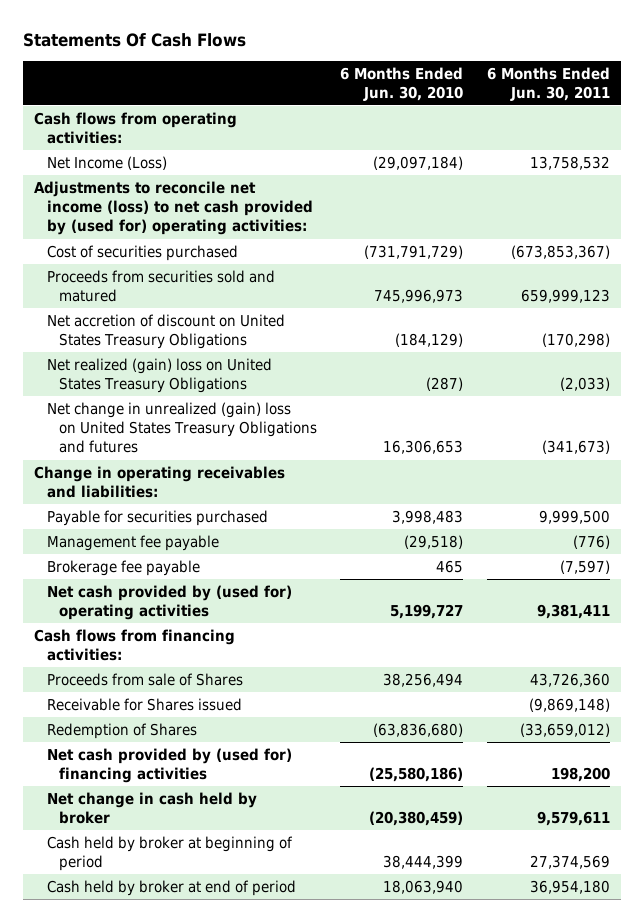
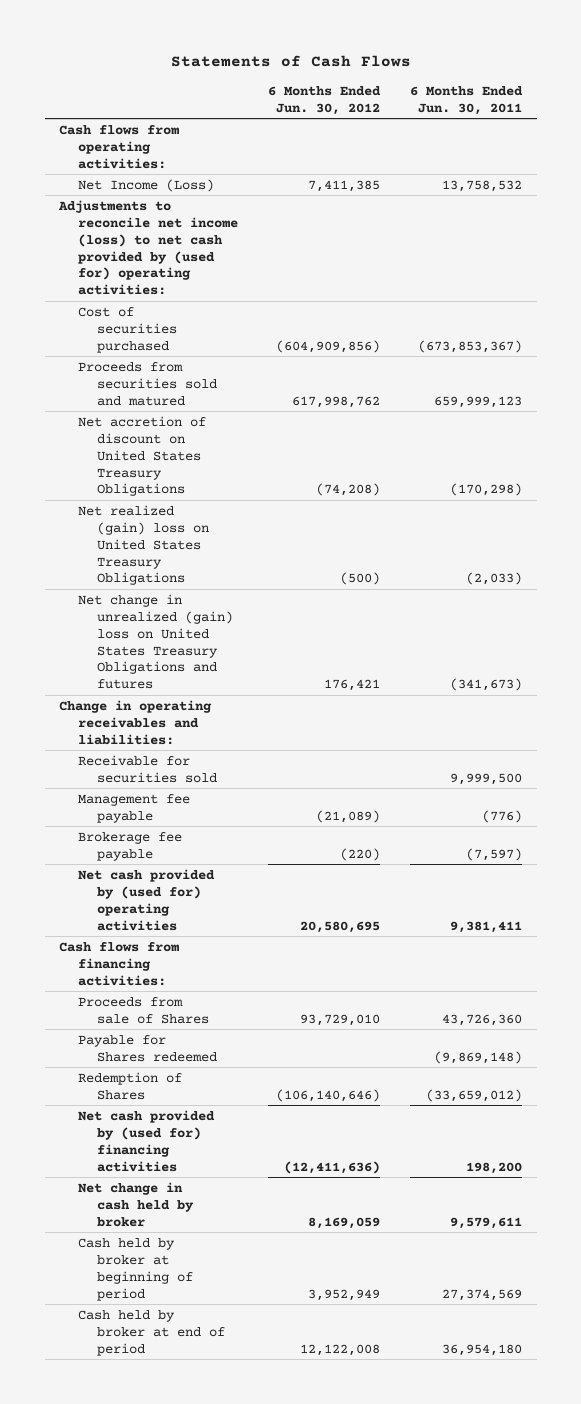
[22,32,246,47] Statements Of Cash Flows -> [170,55,411,68] Statements of Cash Flows
[340,66,464,101] 6 Months Ended Jun. 30, 2010 -> none
none -> [267,85,381,115] 6 Months Ended Jun. 30, 2012
[46,510,268,527] Payable for securities purchased -> [78,754,218,783] Receivable for securities sold
[46,698,242,712] Receivable for Shares issued -> [78,1034,218,1062] Payable for Shares redeemed

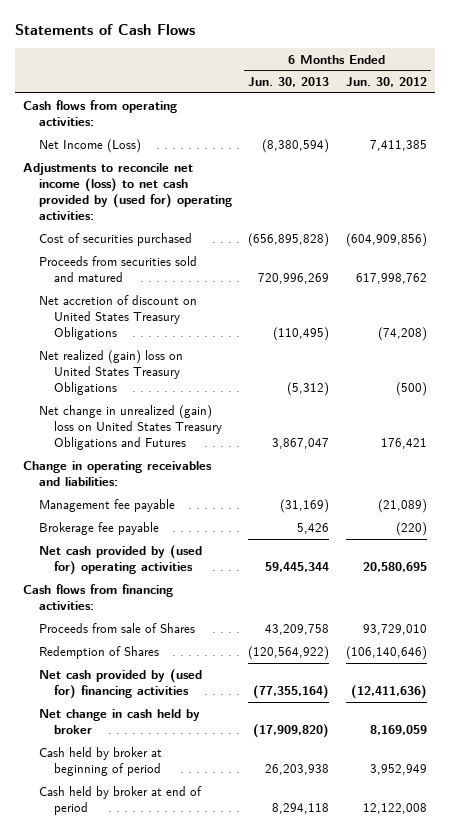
[409,85,523,115] 6 Months Ended Jun. 30, 2011 -> none
none -> [248,77,330,88] Jun. 30, 2013
[78,593,234,690] Net change in unrealized (gain) loss on United States Treasury Obligations and futures -> [38,404,222,450] Net change in unrealized (gain) loss on United States Treasury Obligations and Futures
[78,754,218,783] Receivable for securities sold -> none
[78,1034,218,1062] Payable for Shares redeemed -> none

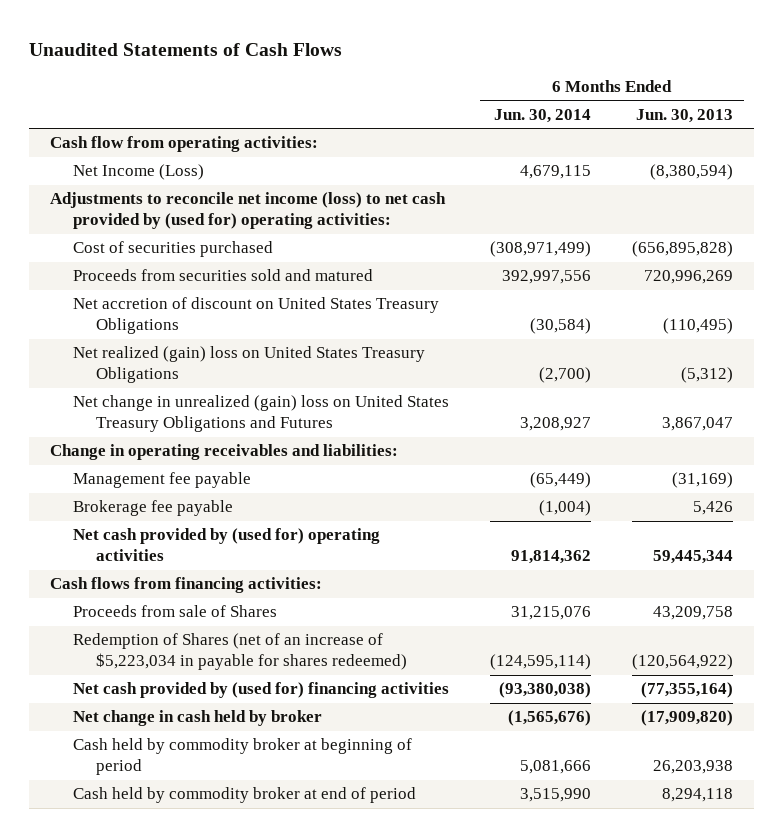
[15,24,196,36] Statements of Cash Flows -> [29,42,343,56] Unaudited Statements of Cash Flows
[345,77,427,88] Jun. 30, 2012 -> none
none -> [494,109,592,124] Jun. 30, 2014
[23,99,178,126] Cash flows from operating activities: -> [49,136,318,153] Cash flow from operating activities:
[38,645,159,659] Redemption of Shares -> [73,633,408,671] Redemption of Shares (net of an increase of $5,223,034 in payable for shares redeemed)
[38,746,162,776] Cash held by broker at beginning of period -> [73,738,413,776] Cash held by commodity broker at beginning of period
[38,785,202,815] Cash held by broker at end of period -> [73,787,417,804] Cash held by commodity broker at end of period

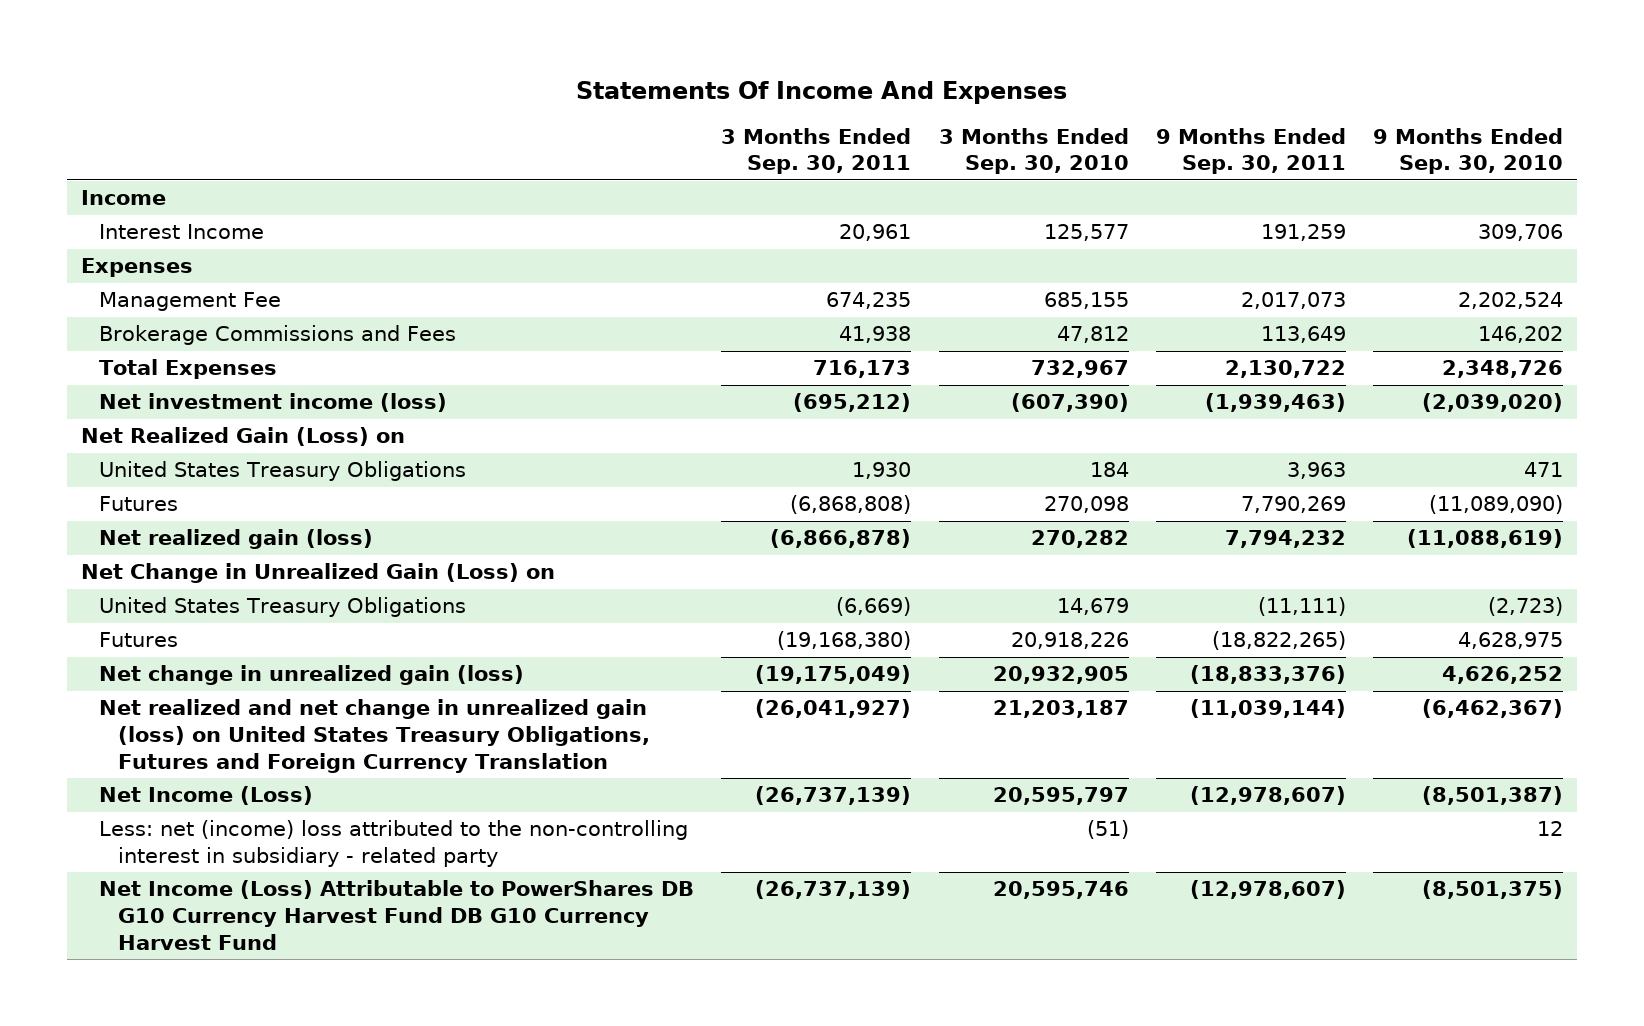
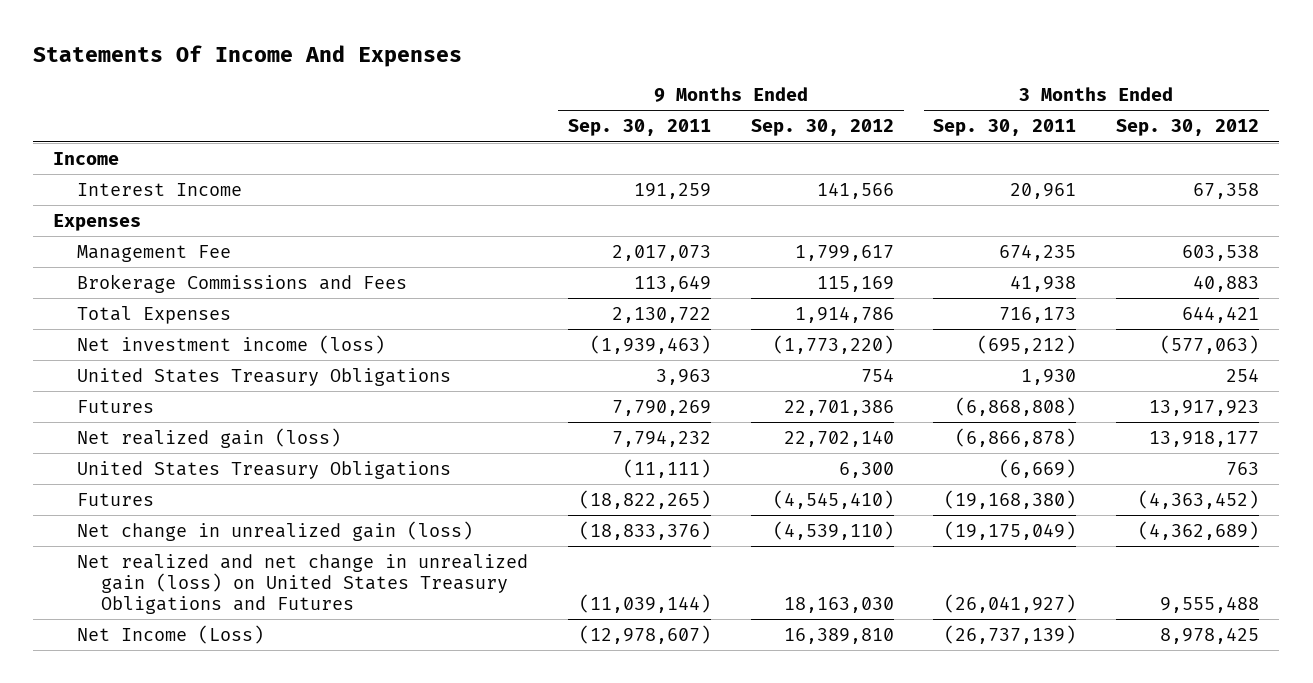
[938,127,1129,175] 3 Months Ended Sep. 30, 2010 -> none
[1373,127,1564,175] 9 Months Ended Sep. 30, 2010 -> none
none -> [750,119,894,137] Sep. 30, 2012
none -> [1116,119,1260,137] Sep. 30, 2012
[80,427,405,447] Net Realized Gain (Loss) on -> none
[80,563,555,584] Net Change in Unrealized Gain (Loss) on -> none
[99,699,650,773] Net realized and net change in unrealized gain (loss) on United States Treasury Obligations, Futures and Foreign Currency Translation -> [77,553,529,614] Net realized and net change in unrealized gain (loss) on United States Treasury Obligations and Futures
[99,820,689,867] Less: net (income) loss attributed to the non-controlling interest in subsidiary - related party -> none
[99,880,695,950] Net Income (Loss) Attributable to PowerShares DB G10 Currency Harvest Fund DB G10 Currency Harvest Fund -> none

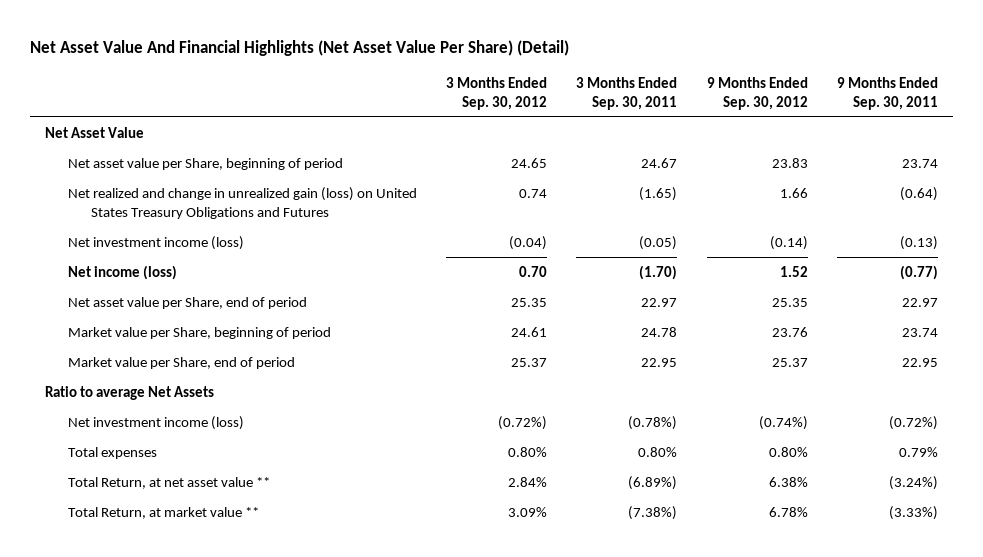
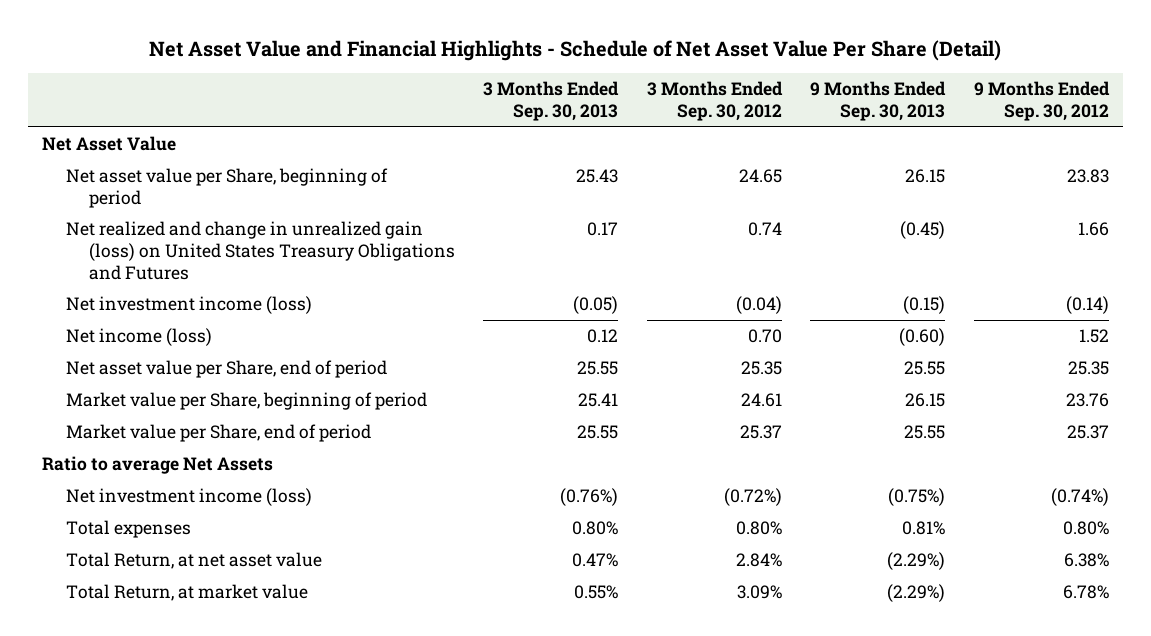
[29,39,569,56] Net Asset Value And Financial Highlights (Net Asset Value Per Share) (Detail) -> [149,39,1002,61] Net Asset Value and Financial Highlights - Schedule of Net Asset Value Per Share (Detail)
[576,76,678,110] 3 Months Ended Sep. 30, 2011 -> none
[837,76,939,110] 9 Months Ended Sep. 30, 2011 -> none
none -> [483,81,620,122] 3 Months Ended Sep. 30, 2013
none -> [810,81,947,122] 9 Months Ended Sep. 30, 2013
[67,477,270,490] Total Return, at net asset value ** -> [65,552,322,570] Total Return, at net asset value
[67,507,259,520] Total Return, at market value ** -> [65,584,308,602] Total Return, at market value

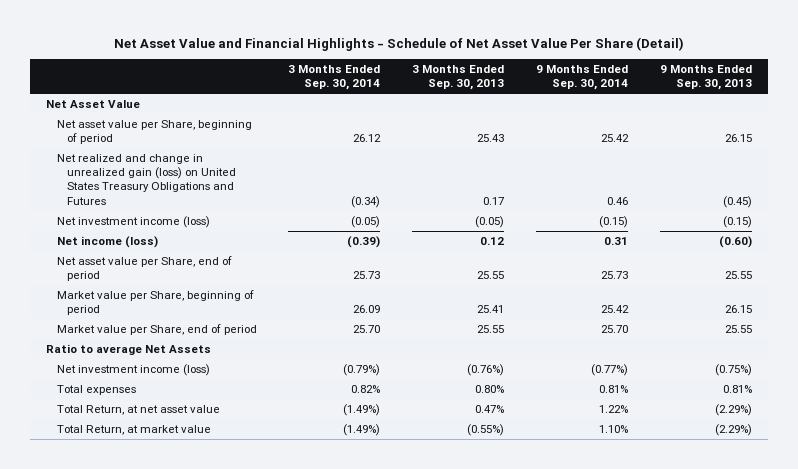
[646,81,783,122] 3 Months Ended Sep. 30, 2012 -> none
[973,81,1110,122] 9 Months Ended Sep. 30, 2012 -> none
none -> [288,65,381,91] 3 Months Ended Sep. 30, 2014
none -> [536,65,629,91] 9 Months Ended Sep. 30, 2014
[574,585,619,600] 0.55% -> [467,424,505,437] (0.55%)

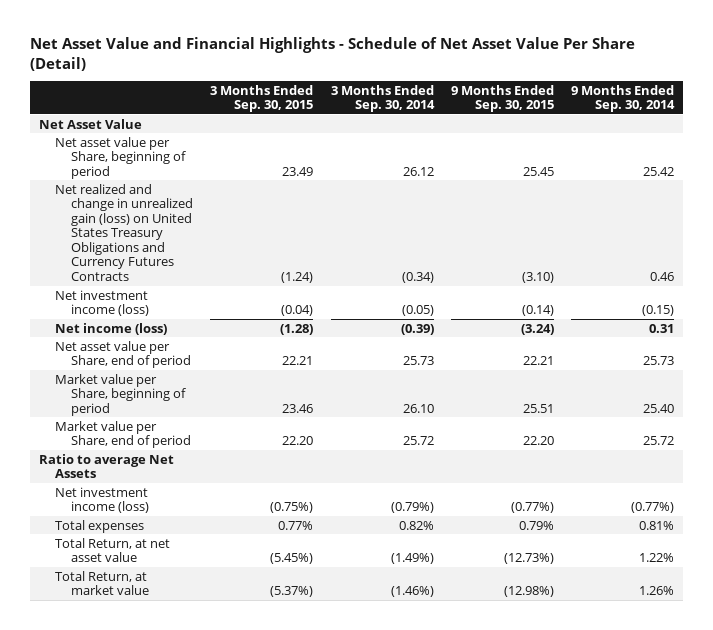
[412,65,505,91] 3 Months Ended Sep. 30, 2013 -> none
[660,65,753,91] 9 Months Ended Sep. 30, 2013 -> none
none -> [210,84,314,113] 3 Months Ended Sep. 30, 2015
none -> [450,84,554,113] 9 Months Ended Sep. 30, 2015
[56,154,236,205] Net realized and change in unrealized gain (loss) on United States Treasury Obligations and Futures -> [54,183,194,281] Net realized and change in unrealized gain (loss) on United States Treasury Obligations and Currency Futures Contracts
[353,305,381,314] 26.09 -> [402,403,434,413] 26.10
[601,305,630,314] 25.42 -> [643,403,675,413] 25.40
[353,325,381,334] 25.70 -> [402,436,434,446] 25.72
[601,325,629,334] 25.70 -> [643,436,675,446] 25.72
[343,424,381,437] (1.49%) -> [390,586,434,598] (1.46%)
[599,425,629,434] 1.10% -> [639,586,675,596] 1.26%

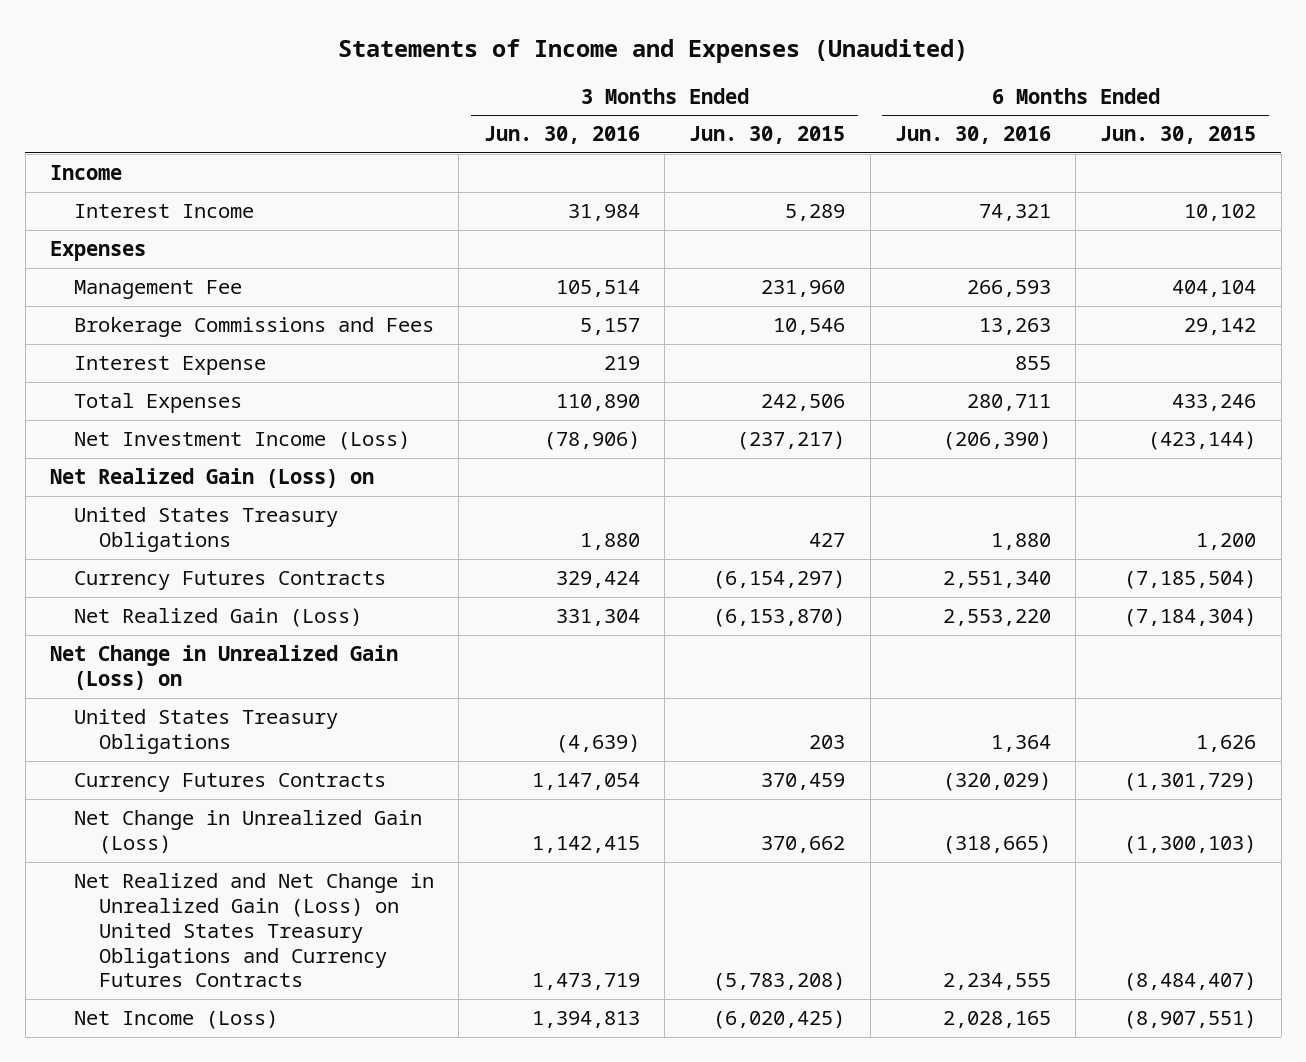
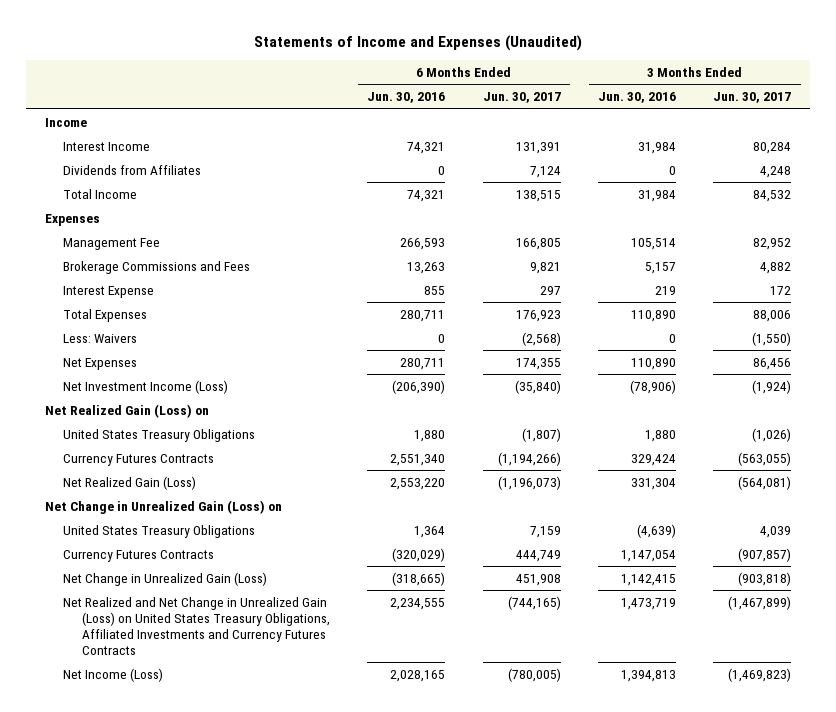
[689,126,846,145] Jun. 30, 2015 -> none
[1100,126,1257,145] Jun. 30, 2015 -> none
none -> [482,92,561,104] Jun. 30, 2017
none -> [713,92,792,104] Jun. 30, 2017
none -> [63,164,202,175] Dividends from Affiliates
none -> [63,188,138,199] Total Income
none -> [63,333,138,343] Less: Waivers
none -> [63,357,138,370] Net Expenses
[74,873,435,988] Net Realized and Net Change in Unrealized Gain (Loss) on United States Treasury Obligations and Currency Futures Contracts -> [63,596,330,655] Net Realized and Net Change in Unrealized Gain (Loss) on United States Treasury Obligations, Affiliated Investments and Currency Futures Contracts

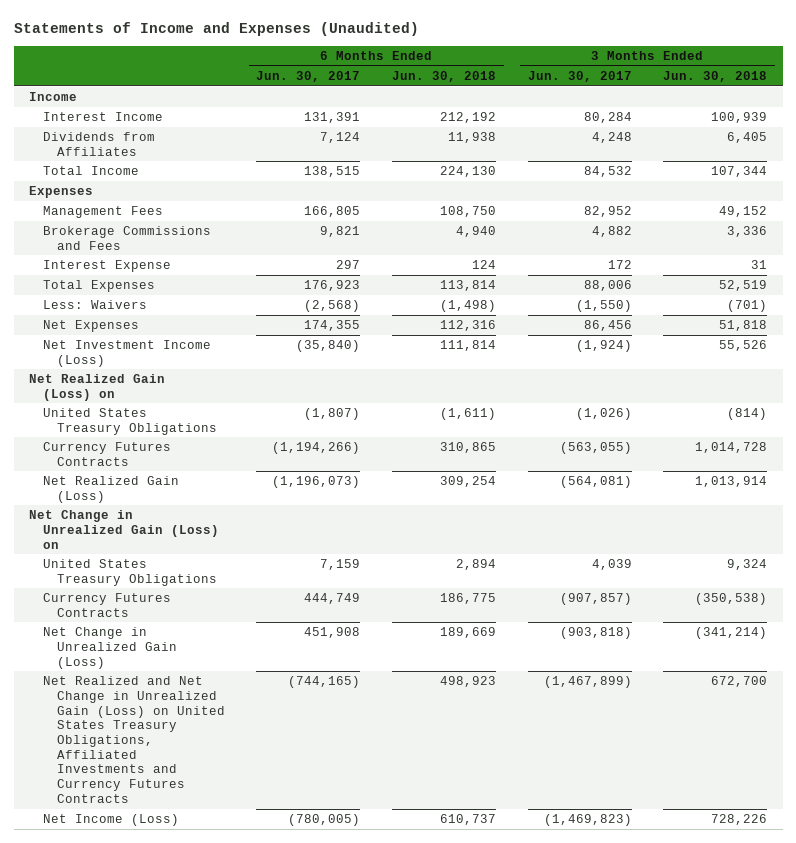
[367,92,446,104] Jun. 30, 2016 -> none
[597,92,676,104] Jun. 30, 2016 -> none
none -> [391,70,496,82] Jun. 30, 2018
none -> [663,70,768,82] Jun. 30, 2018
[63,237,161,250] Management Fee -> [43,206,164,219] Management Fees

